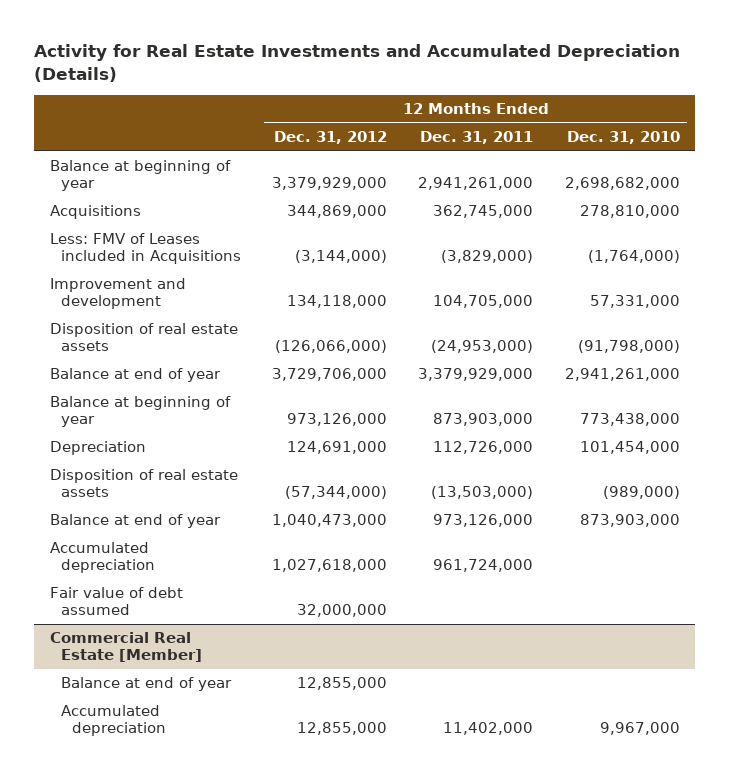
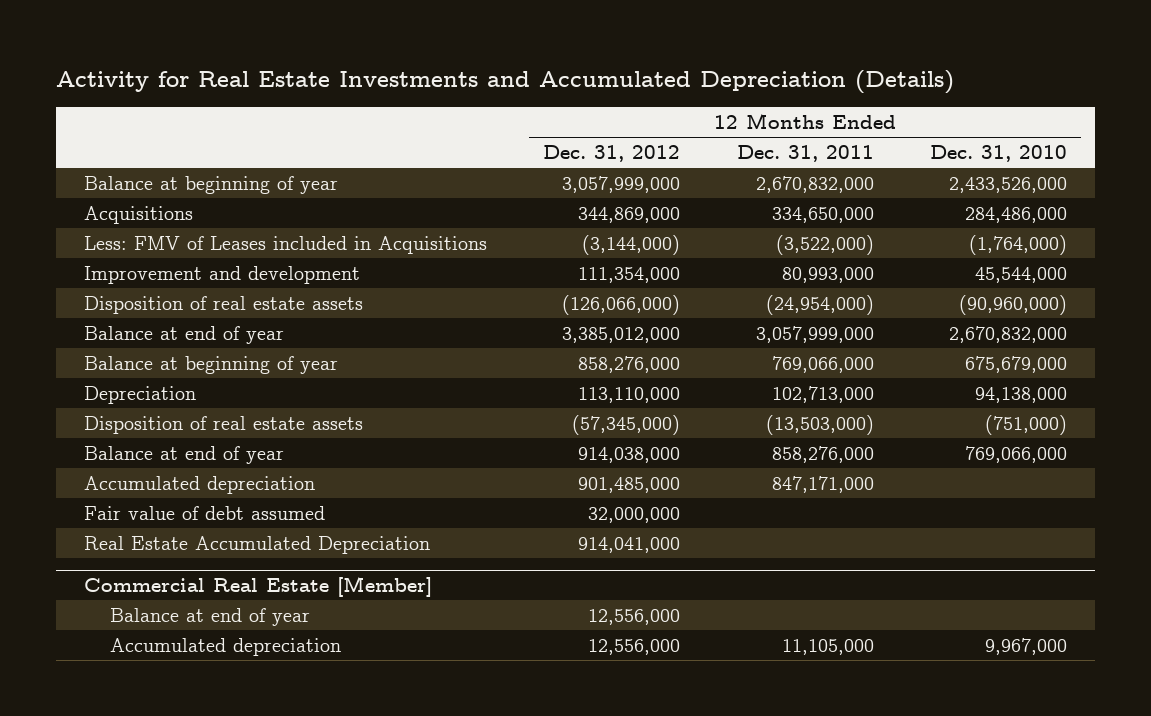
[272,177,388,191] 3,379,929,000 -> [562,175,681,193] 3,057,999,000
[418,177,534,191] 2,941,261,000 -> [755,175,874,193] 2,670,832,000
[564,177,680,191] 2,698,682,000 -> [949,176,1068,193] 2,433,526,000
[433,205,534,219] 362,745,000 -> [771,206,874,223] 334,650,000
[579,205,680,219] 278,810,000 -> [965,206,1068,223] 284,486,000
[441,250,534,264] (3,829,000) -> [775,234,874,255] (3,522,000)
[287,295,388,309] 134,118,000 -> [578,266,681,283] 111,354,000
[433,295,534,309] 104,705,000 -> [781,266,874,283] 80,993,000
[589,295,680,309] 57,331,000 -> [975,266,1068,283] 45,544,000
[431,340,534,354] (24,953,000) -> [765,294,874,315] (24,954,000)
[577,340,680,354] (91,798,000) -> [959,294,1068,315] (90,960,000)
[272,368,388,382] 3,729,706,000 -> [562,326,681,343] 3,385,012,000
[418,368,534,382] 3,379,929,000 -> [755,325,874,343] 3,057,999,000
[564,368,680,382] 2,941,261,000 -> [949,325,1068,343] 2,670,832,000
[287,413,388,427] 973,126,000 -> [578,355,681,373] 858,276,000
[433,413,534,427] 873,903,000 -> [771,355,874,373] 769,066,000
[579,413,680,427] 773,438,000 -> [965,355,1068,373] 675,679,000
[287,441,388,455] 124,691,000 -> [578,386,681,403] 113,110,000
[433,441,534,455] 112,726,000 -> [771,385,874,403] 102,713,000
[579,441,680,455] 101,454,000 -> [975,386,1068,403] 94,138,000
[285,486,388,500] (57,344,000) -> [572,414,681,435] (57,345,000)
[602,486,680,500] (989,000) -> [985,414,1068,435] (751,000)
[272,514,388,528] 1,040,473,000 -> [578,446,681,463] 914,038,000
[433,514,534,528] 973,126,000 -> [771,445,874,463] 858,276,000
[579,514,680,528] 873,903,000 -> [965,445,1068,463] 769,066,000
[272,559,388,573] 1,027,618,000 -> [578,476,681,493] 901,485,000
[433,559,534,573] 961,724,000 -> [771,475,874,493] 847,171,000
none -> [83,535,430,554] Real Estate Accumulated Depreciation
[297,677,388,691] 12,855,000 -> [588,608,681,625] 12,556,000
[297,722,388,736] 12,855,000 -> [588,638,681,655] 12,556,000
[443,722,534,736] 11,402,000 -> [781,638,874,655] 11,105,000

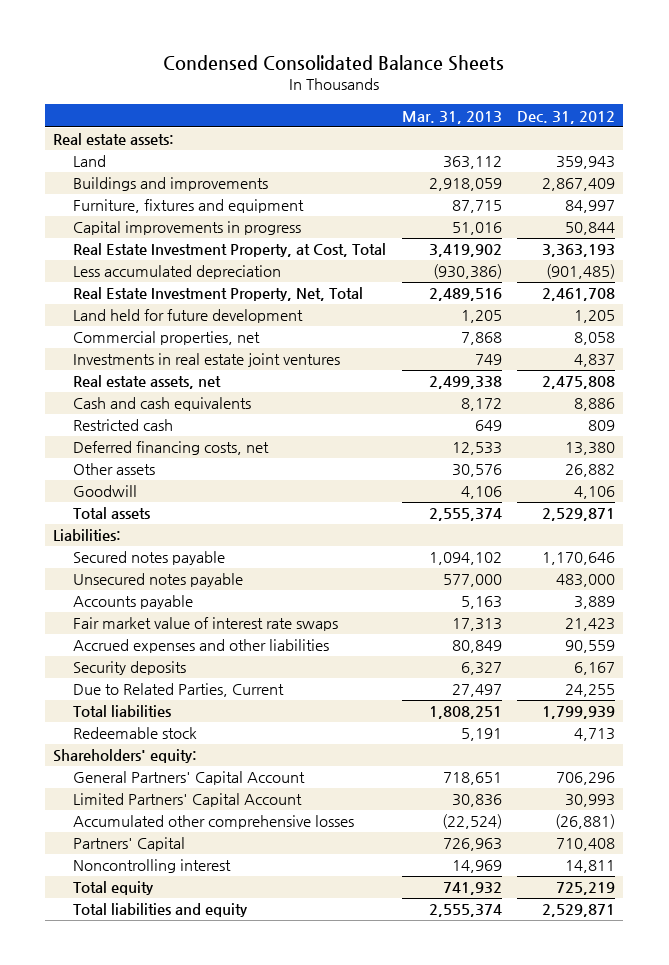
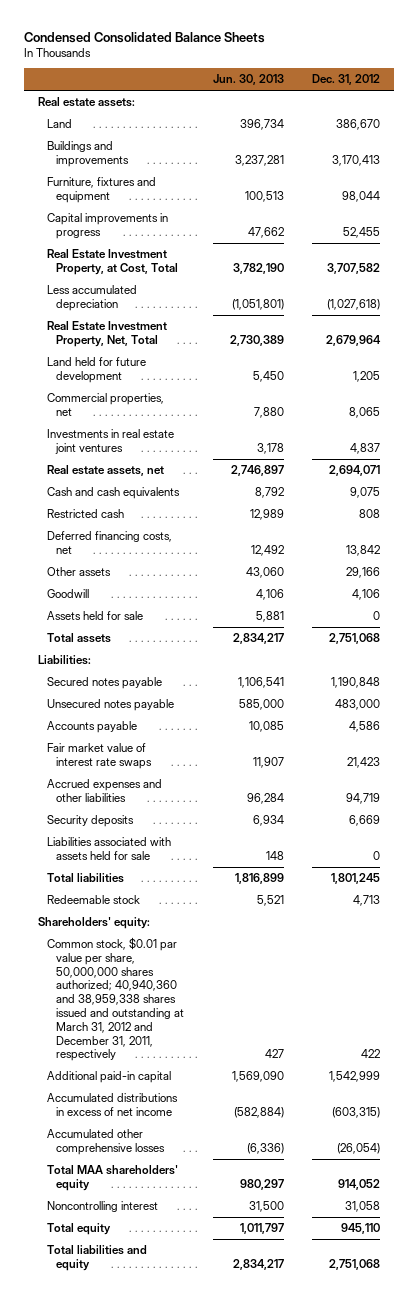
[401,110,502,124] Mar. 31, 2013 -> none
none -> [212,74,284,86] Jun. 30, 2013
[556,156,616,170] 359,943 -> [335,119,380,131] 386,670
[542,178,616,192] 2,867,409 -> [331,154,380,166] 3,170,413
[565,200,616,214] 84,997 -> [341,190,380,202] 98,044
[565,222,616,236] 50,844 -> [342,226,380,238] 52,455
[542,244,616,258] 3,363,193 -> [326,262,380,274] 3,707,582
[546,264,616,280] (901,485) -> [326,298,380,310] (1,027,618)
[542,288,616,302] 2,461,708 -> [325,334,381,346] 2,679,964
[574,332,616,346] 8,058 -> [348,406,380,418] 8,065
[542,376,616,390] 2,475,808 -> [328,465,380,477] 2,694,071
[574,398,616,412] 8,886 -> [349,487,380,499] 9,075
[588,420,616,432] 809 -> [358,509,380,519] 808
[565,442,616,456] 13,380 -> [345,544,380,556] 13,842
[565,464,616,478] 26,882 -> [345,567,380,579] 29,166
none -> [47,611,144,621] Assets held for sale
[542,508,616,522] 2,529,871 -> [328,633,380,645] 2,751,068
[542,552,616,566] 1,170,646 -> [330,677,380,689] 1,190,848
[574,596,616,610] 3,889 -> [348,721,380,733] 4,586
[72,683,284,698] Due to Related Parties, Current -> none
[565,640,616,654] 90,559 -> [345,792,380,804] 94,719
[574,662,616,676] 6,167 -> [348,815,380,827] 6,669
none -> [47,837,172,860] Liabilities associated with assets held for sale
[542,706,616,720] 1,799,939 -> [330,873,380,885] 1,801,245
[72,771,305,786] General Partners' Capital Account -> none
[72,793,302,808] Limited Partners' Capital Account -> none
[72,837,185,852] Partners' Capital -> none
none -> [47,937,185,1062] Common stock, $0.01 par value per share, 50,000,000 shares authorized; 40,940,360 and 38,959,338 shares issued and outstanding at March 31, 2012 and December 31, 2011, respectively
none -> [47,1071,172,1084] Additional paid-in capital
none -> [47,1093,179,1116] Accumulated distributions in excess of net income
[555,814,616,830] (26,881) -> [336,1142,380,1154] (26,054)
none -> [47,1165,179,1191] Total MAA shareholders' equity
[565,860,616,874] 14,811 -> [344,1201,380,1213] 31,058
[556,882,616,896] 725,219 -> [340,1223,380,1235] 945,110
[542,904,616,918] 2,529,871 -> [328,1258,380,1270] 2,751,068

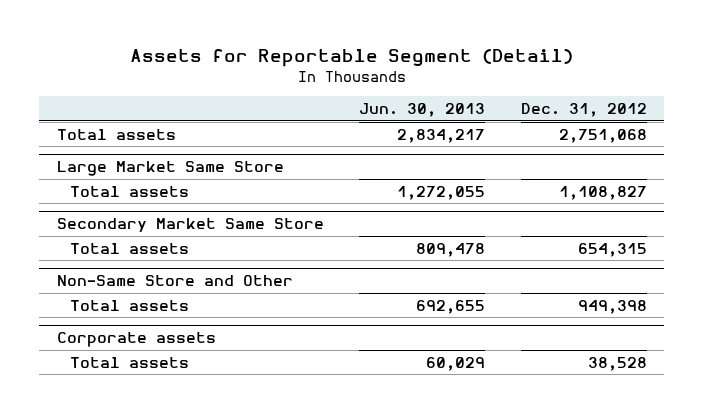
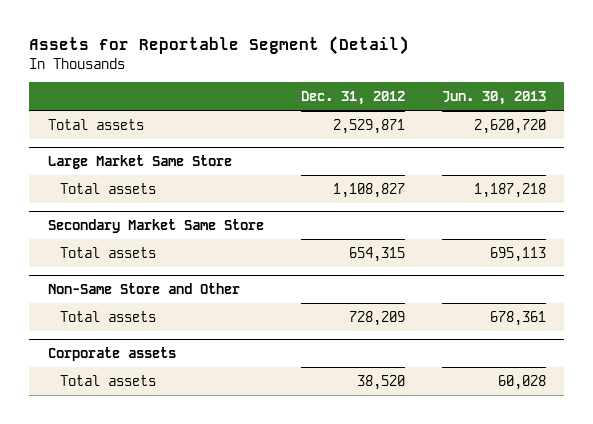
[397,128,486,143] 2,834,217 -> [473,118,546,134] 2,620,720
[558,128,647,143] 2,751,068 -> [332,118,405,134] 2,529,871
[397,185,486,200] 1,272,055 -> [473,182,546,198] 1,187,218
[416,242,486,257] 809,478 -> [489,246,546,262] 695,113
[416,299,486,314] 692,655 -> [489,310,546,326] 678,361
[577,299,647,314] 949,398 -> [348,310,405,326] 728,209
[426,356,486,371] 60,029 -> [497,374,546,390] 60,028
[587,356,647,371] 38,528 -> [356,374,405,390] 38,520

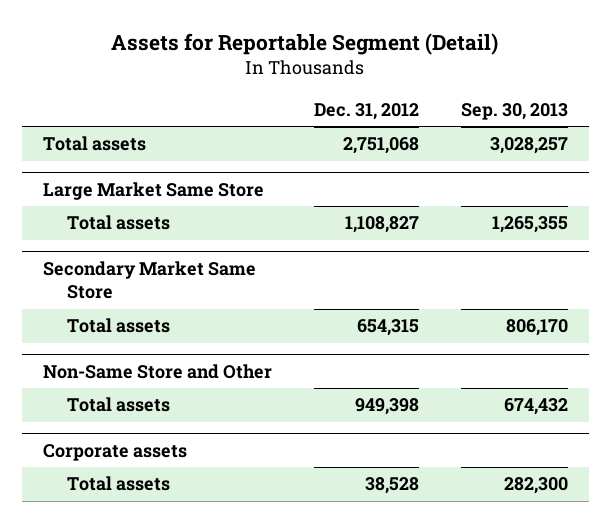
[441,91,546,106] Jun. 30, 2013 -> none
none -> [460,102,568,120] Sep. 30, 2013
[332,118,405,134] 2,529,871 -> [342,137,419,155] 2,751,068
[348,310,405,326] 728,209 -> [354,398,419,416] 949,398
[356,374,405,390] 38,520 -> [364,477,419,495] 38,528

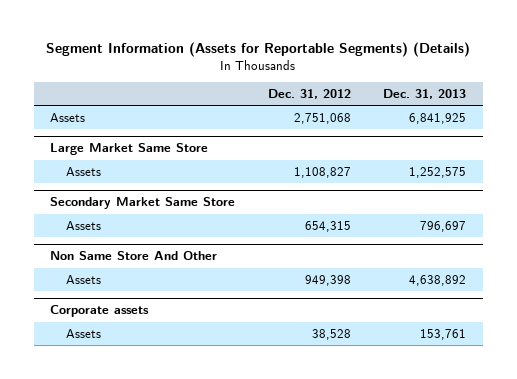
[111,33,499,56] Assets for Reportable Segment (Detail) -> [46,42,471,58] Segment Information (Assets for Reportable Segments) (Details)
[460,102,568,120] Sep. 30, 2013 -> none
none -> [383,88,467,99] Dec. 31, 2013
[42,136,146,152] Total assets -> [50,112,86,122] Assets
[67,215,171,231] Total assets -> [66,166,102,176] Assets
[67,318,171,334] Total assets -> [66,220,102,230] Assets
[42,364,272,380] Non-Same Store and Other -> [50,251,218,261] Non Same Store And Other
[67,397,171,413] Total assets -> [66,274,102,284] Assets
[67,476,171,492] Total assets -> [66,328,102,338] Assets

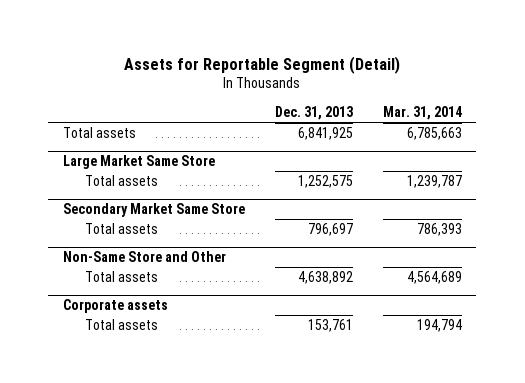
[46,42,471,58] Segment Information (Assets for Reportable Segments) (Details) -> [124,55,401,74] Assets for Reportable Segment (Detail)
[267,88,351,99] Dec. 31, 2012 -> none
none -> [382,106,462,121] Mar. 31, 2014
[50,112,86,122] Assets -> [63,126,137,138] Total assets
[66,166,102,176] Assets -> [84,174,158,186] Total assets
[66,220,102,230] Assets -> [84,222,158,234] Total assets
[50,251,218,261] Non Same Store And Other -> [63,251,227,263] Non-Same Store and Other
[66,274,102,284] Assets -> [84,270,158,282] Total assets
[66,328,102,338] Assets -> [84,318,158,330] Total assets

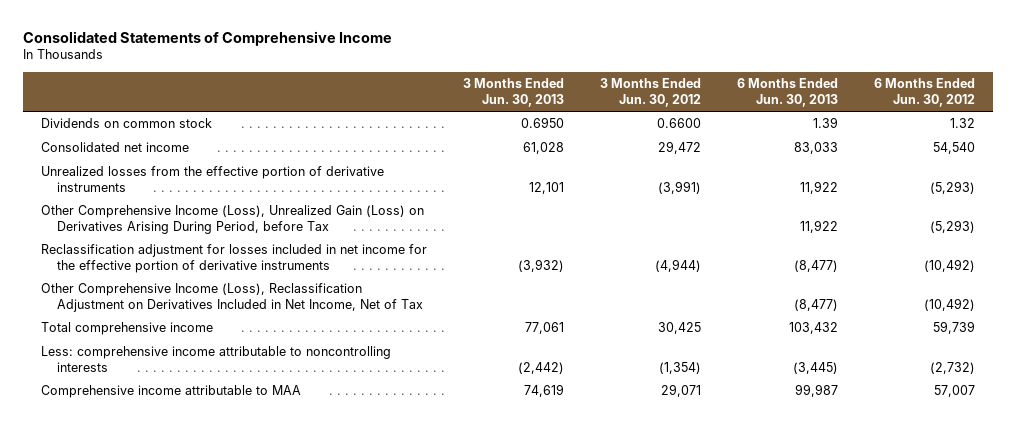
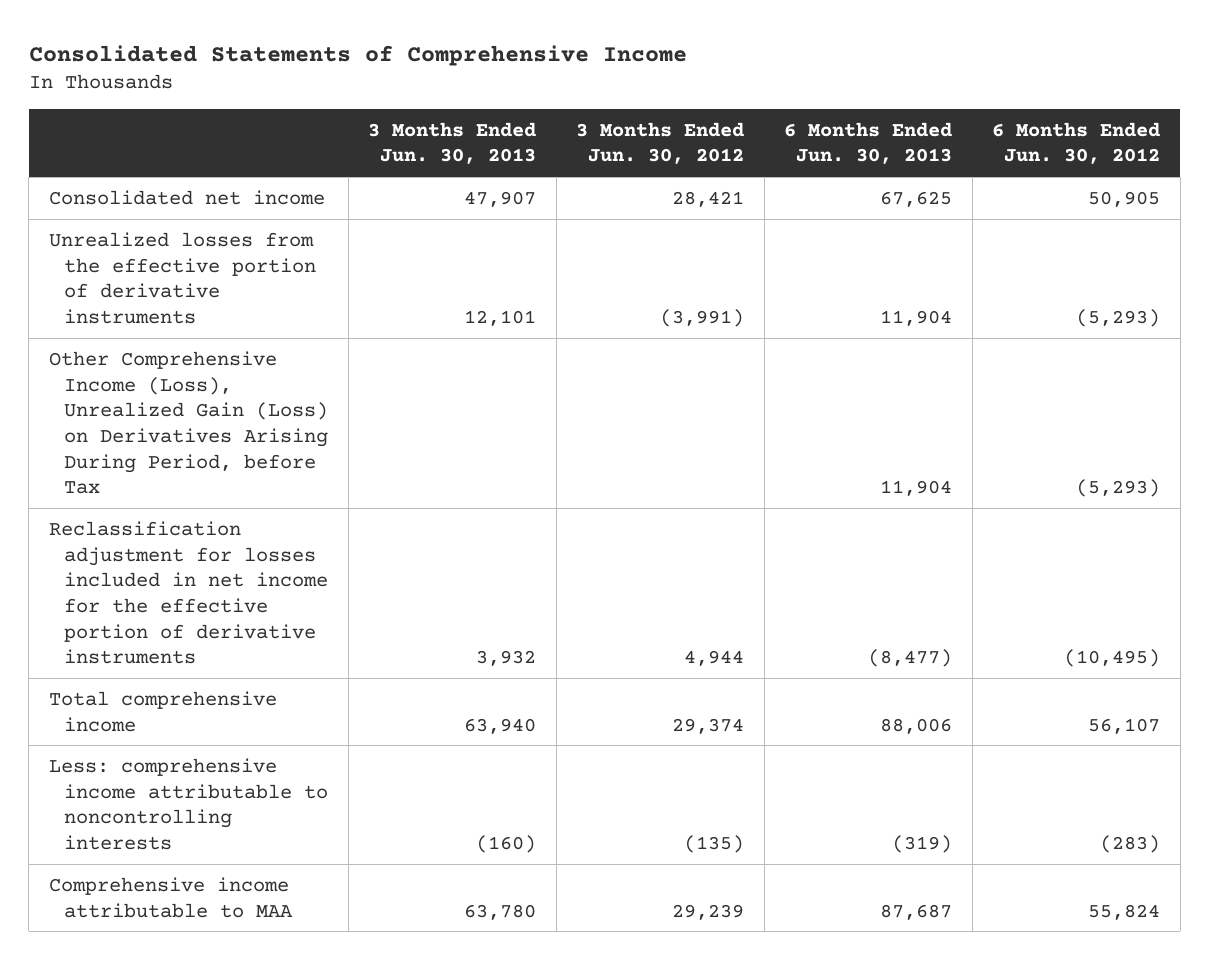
[41,118,213,129] Dividends on common stock -> none
[41,283,424,313] Other Comprehensive Income (Loss), Reclassification Adjustment on Derivatives Included in Net Income, Net of Tax -> none
[523,142,565,155] 61,028 -> [464,190,537,207] 47,907
[657,141,701,155] 29,472 -> [672,190,745,207] 28,421
[793,142,838,155] 83,033 -> [880,190,953,207] 67,625
[932,142,975,155] 54,540 -> [1088,190,1161,207] 50,905
[799,181,838,195] 11,922 -> [880,309,953,326] 11,904
[799,220,838,234] 11,922 -> [880,480,953,497] 11,904
[518,259,565,273] (3,932) -> [476,650,537,667] 3,932
[654,259,701,273] (4,944) -> [684,650,745,667] 4,944
[923,259,975,273] (10,492) -> [1064,649,1161,668] (10,495)
[525,322,565,335] 77,061 -> [464,717,537,734] 63,940
[657,322,701,335] 30,425 -> [672,717,745,734] 29,374
[788,322,838,335] 103,432 -> [880,717,953,734] 88,006
[932,321,975,335] 59,739 -> [1088,717,1161,734] 56,107
[518,362,565,375] (2,442) -> [476,834,537,853] (160)
[658,362,701,375] (1,354) -> [684,834,745,853] (135)
[792,362,838,375] (3,445) -> [892,834,953,853] (319)
[929,362,975,375] (2,732) -> [1100,834,1161,853] (283)
[524,384,565,398] 74,619 -> [464,903,537,920] 63,780
[660,384,701,398] 29,071 -> [672,903,745,920] 29,239
[794,384,838,398] 99,987 -> [880,903,953,920] 87,687
[933,385,975,398] 57,007 -> [1088,903,1161,920] 55,824

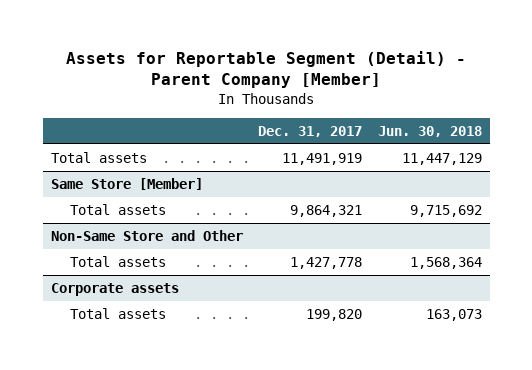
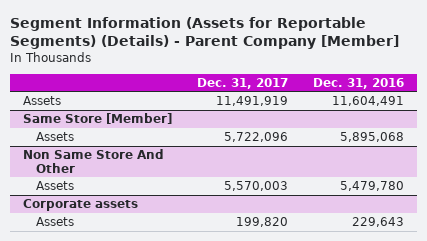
[66,51,467,89] Assets for Reportable Segment (Detail) - Parent Company [Member] -> [9,16,399,50] Segment Information (Assets for Reportable Segments) (Details) - Parent Company [Member]
[377,125,482,137] Jun. 30, 2018 -> none
none -> [313,77,405,89] Dec. 31, 2016
[50,152,147,164] Total assets -> [22,96,61,106] Assets
[69,204,166,216] Total assets -> [35,132,74,142] Assets
[290,205,363,218] 9,864,321 -> [223,132,288,143] 5,722,096
[50,230,243,242] Non-Same Store and Other -> [22,149,164,173] Non Same Store And Other
[69,256,166,268] Total assets -> [35,181,74,191] Assets
[290,257,363,270] 1,427,778 -> [223,181,288,192] 5,570,003
[69,308,166,320] Total assets -> [35,217,74,227] Assets

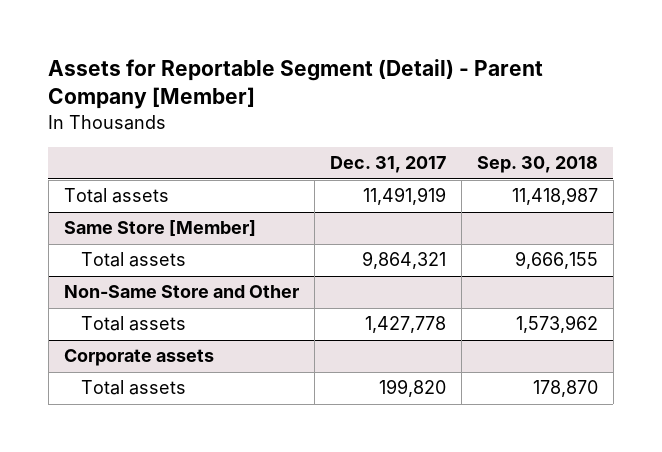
[9,16,399,50] Segment Information (Assets for Reportable Segments) (Details) - Parent Company [Member] -> [48,59,544,110] Assets for Reportable Segment (Detail) - Parent Company [Member]
[313,77,405,89] Dec. 31, 2016 -> none
none -> [476,156,598,174] Sep. 30, 2018
[22,96,61,106] Assets -> [63,188,169,204] Total assets
[35,132,74,142] Assets -> [81,252,187,268] Total assets
[223,132,288,143] 5,722,096 -> [361,251,446,270] 9,864,321
[22,149,164,173] Non Same Store And Other -> [63,285,299,299] Non-Same Store and Other
[35,181,74,191] Assets -> [81,316,187,332] Total assets
[223,181,288,192] 5,570,003 -> [364,316,446,334] 1,427,778
[35,217,74,227] Assets -> [81,380,187,396] Total assets

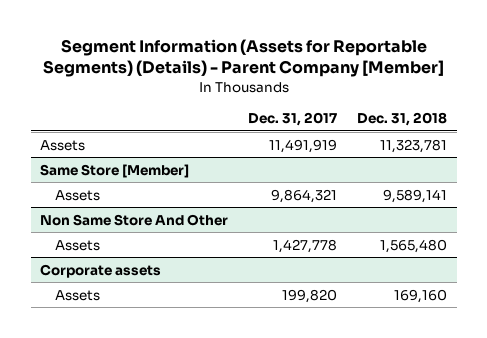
[48,59,544,110] Assets for Reportable Segment (Detail) - Parent Company [Member] -> [42,38,444,78] Segment Information (Assets for Reportable Segments) (Details) - Parent Company [Member]
[476,156,598,174] Sep. 30, 2018 -> none
none -> [356,111,447,126] Dec. 31, 2018
[63,188,169,204] Total assets -> [40,139,86,151] Assets
[81,252,187,268] Total assets -> [55,189,101,201] Assets
[63,285,299,299] Non-Same Store and Other -> [40,213,229,226] Non Same Store And Other
[81,316,187,332] Total assets -> [55,239,101,251] Assets
[81,380,187,396] Total assets -> [55,289,101,301] Assets

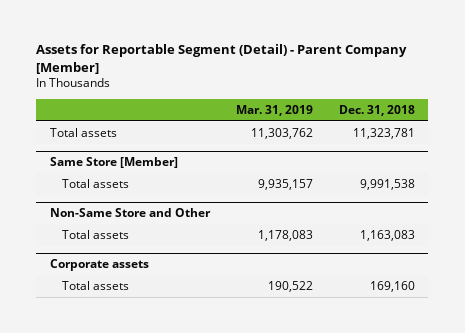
[42,38,444,78] Segment Information (Assets for Reportable Segments) (Details) - Parent Company [Member] -> [36,44,408,75] Assets for Reportable Segment (Detail) - Parent Company [Member]
[248,111,338,126] Dec. 31, 2017 -> none
none -> [235,104,313,116] Mar. 31, 2019
[40,139,86,151] Assets -> [49,127,117,137] Total assets
[55,189,101,201] Assets -> [61,178,129,188] Total assets
[382,188,447,203] 9,589,141 -> [360,178,416,190] 9,991,538
[40,213,229,226] Non Same Store And Other -> [49,208,211,218] Non-Same Store and Other
[55,239,101,251] Assets -> [61,229,129,239] Total assets
[379,238,447,253] 1,565,480 -> [360,229,416,241] 1,163,083
[55,289,101,301] Assets -> [61,280,129,290] Total assets

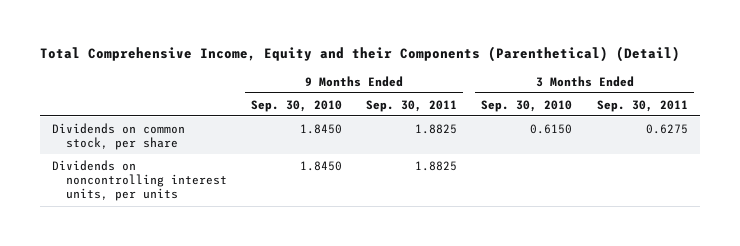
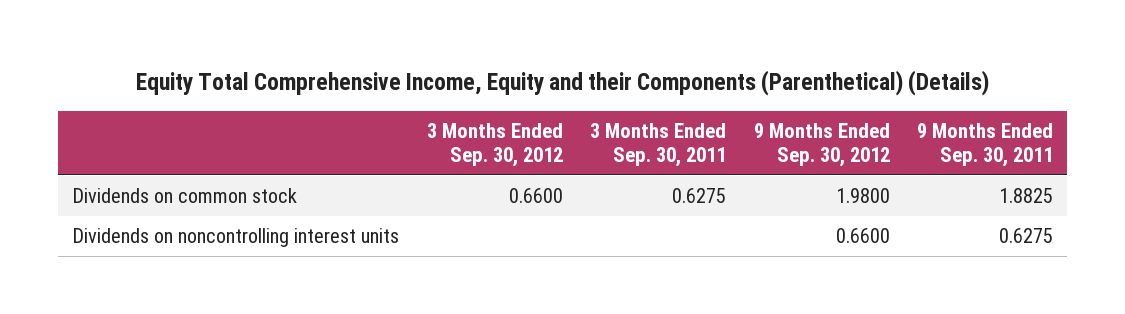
[39,46,680,63] Total Comprehensive Income, Equity and their Components (Parenthetical) (Detail) -> [135,70,989,97] Equity Total Comprehensive Income, Equity and their Components (Parenthetical) (Details)
[250,99,342,112] Sep. 30, 2010 -> none
[481,99,573,112] Sep. 30, 2010 -> none
none -> [426,122,563,167] 3 Months Ended Sep. 30, 2012
none -> [753,122,890,167] 9 Months Ended Sep. 30, 2012
[52,122,186,151] Dividends on common stock, per share -> [72,188,298,204] Dividends on common stock
[52,159,227,202] Dividends on noncontrolling interest units, per units -> [72,228,400,248] Dividends on noncontrolling interest units
[415,160,458,171] 1.8825 -> [999,228,1054,244] 0.6275

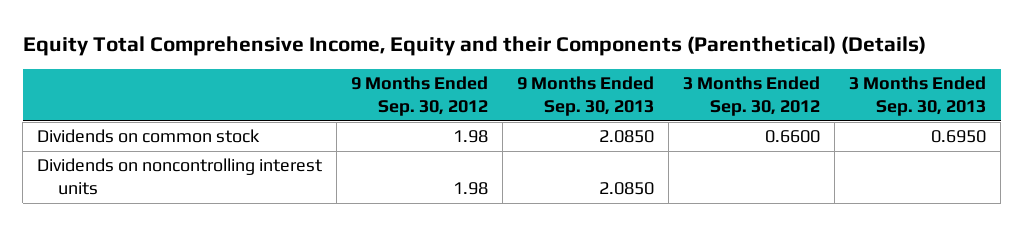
[590,122,727,167] 3 Months Ended Sep. 30, 2011 -> none
[917,122,1054,167] 9 Months Ended Sep. 30, 2011 -> none
none -> [517,76,655,116] 9 Months Ended Sep. 30, 2013
none -> [849,76,987,116] 3 Months Ended Sep. 30, 2013
[835,188,890,204] 1.9800 -> [453,130,489,144] 1.98
[835,228,890,244] 0.6600 -> [453,182,489,196] 1.98

